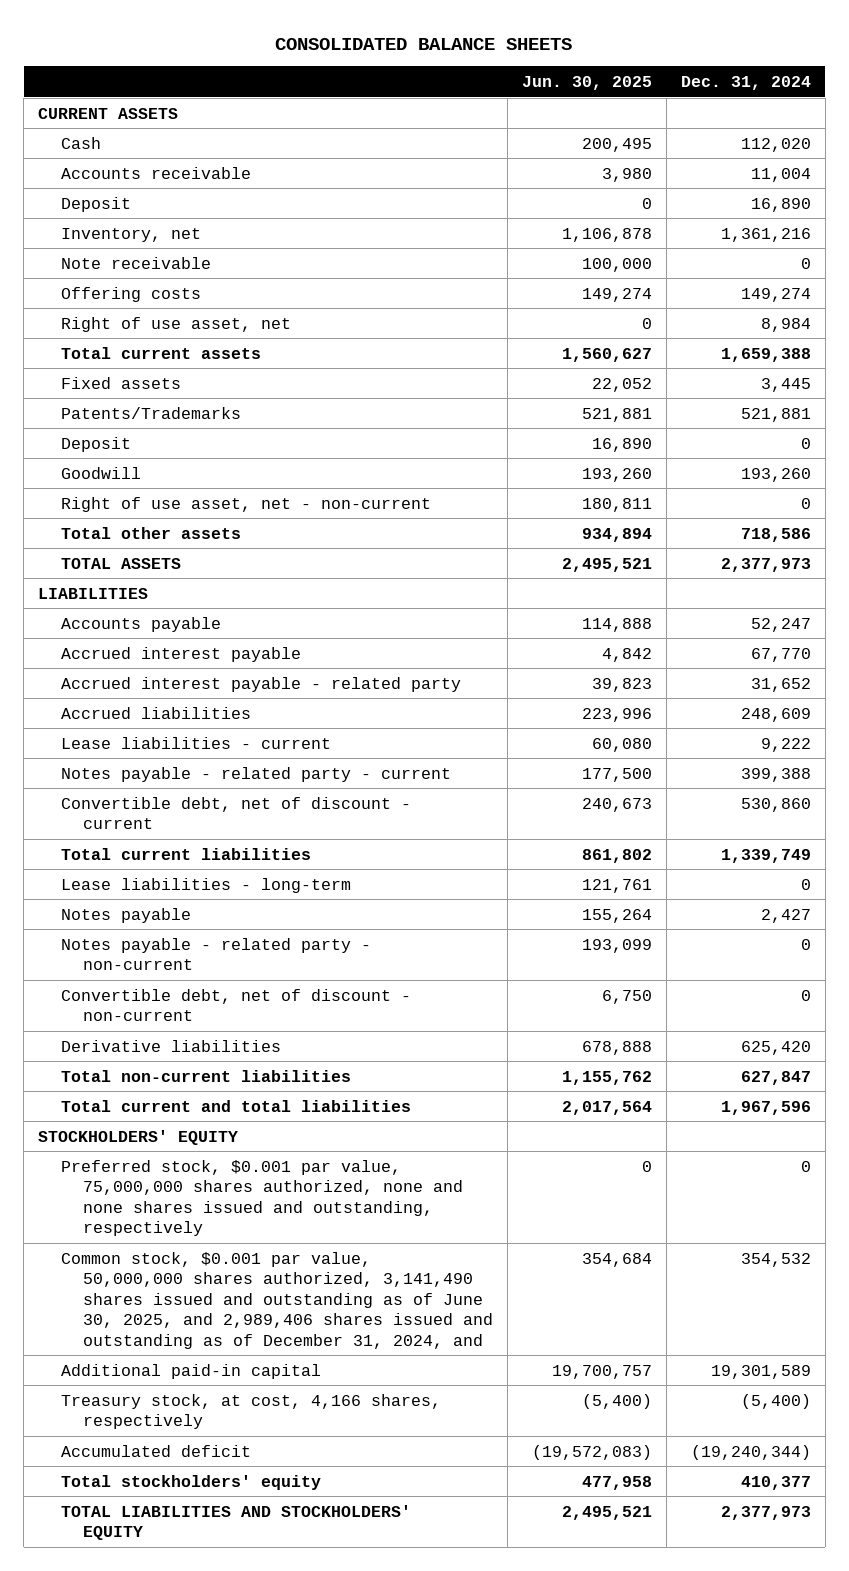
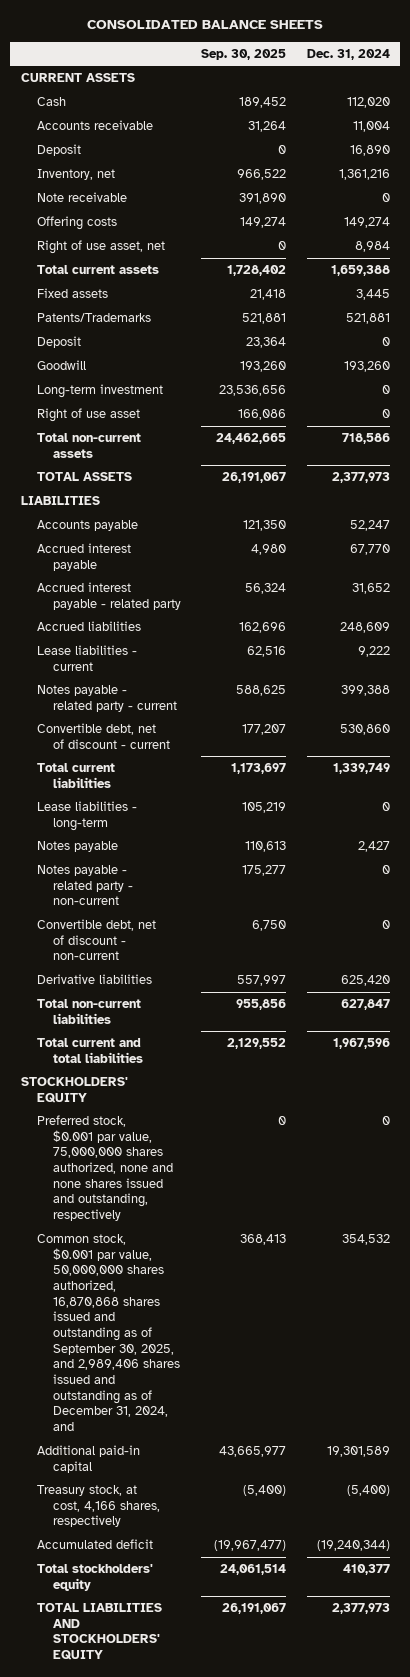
[521,76,652,91] Jun. 30, 2025 -> none
none -> [201,48,287,60] Sep. 30, 2025
none -> [36,383,163,398] Long-term investment
[60,496,431,512] Right of use asset, net - non-current -> [36,407,140,422] Right of use asset
[60,526,241,539] Total other assets -> [36,432,141,458] Total non-current assets
[60,1251,494,1349] Common stock, $0.001 par value, 50,000,000 shares authorized, 3,141,490 shares issued and outstanding as of June 30, 2025, and 2,989,406 shares issued and outstanding as of December 31, 2024, and -> [36,1233,180,1432] Common stock, $0.001 par value, 50,000,000 shares authorized, 16,870,868 shares issued and outstanding as of September 30, 2025, and 2,989,406 shares issued and outstanding as of December 31, 2024, and

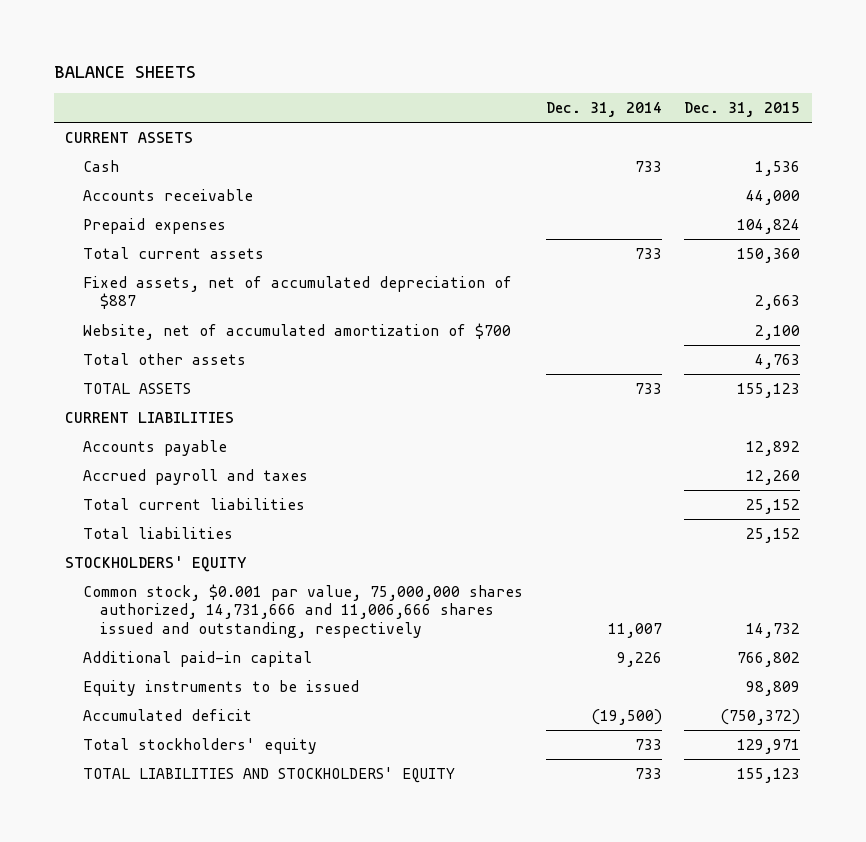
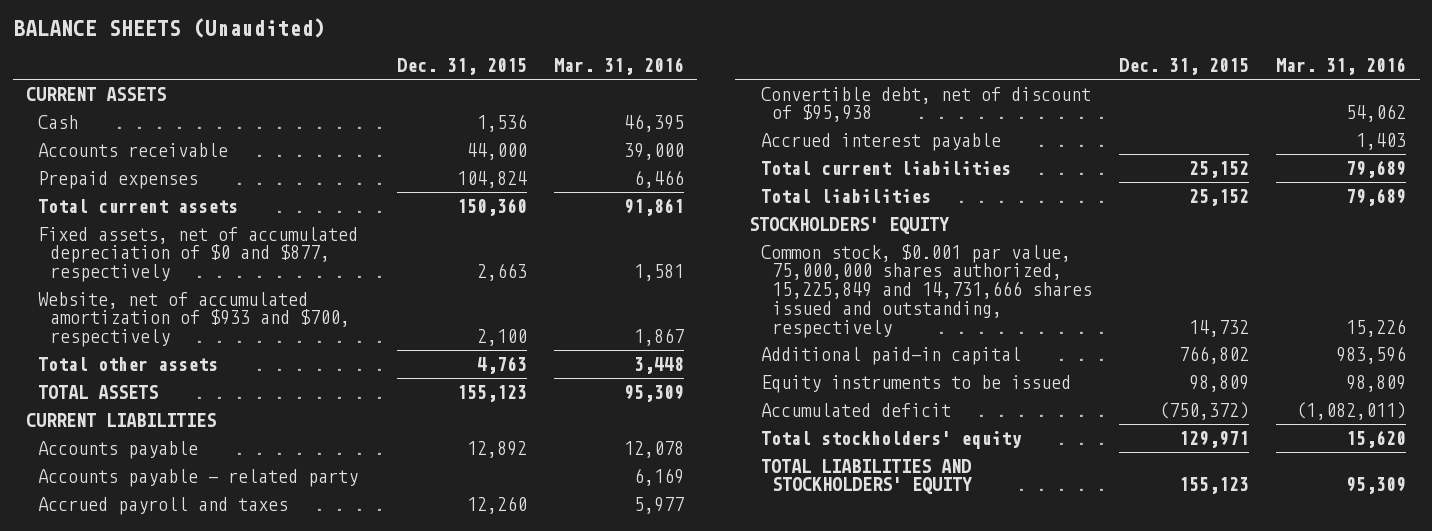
[53,65,196,78] BALANCE SHEETS -> [12,18,325,39] BALANCE SHEETS (Unaudited)
[545,102,662,118] Dec. 31, 2014 -> none
none -> [553,57,684,76] Mar. 31, 2016
[82,275,512,310] Fixed assets, net of accumulated depreciation of $887 -> [38,226,359,283] Fixed assets, net of accumulated depreciation of $0 and $877, respectively
[82,322,511,340] Website, net of accumulated amortization of $700 -> [38,291,351,348] Website, net of accumulated amortization of $933 and $700, respectively
none -> [38,468,359,487] Accounts payable - related party
none -> [760,86,1091,123] Convertible debt, net of discount of $95,938
none -> [760,132,1001,151] Accrued interest payable
[82,583,523,639] Common stock, $0.001 par value, 75,000,000 shares authorized, 14,731,666 and 11,006,666 shares issued and outstanding, respectively -> [760,243,1093,338] Common stock, $0.001 par value, 75,000,000 shares authorized, 15,225,849 and 14,731,666 shares issued and outstanding, respectively

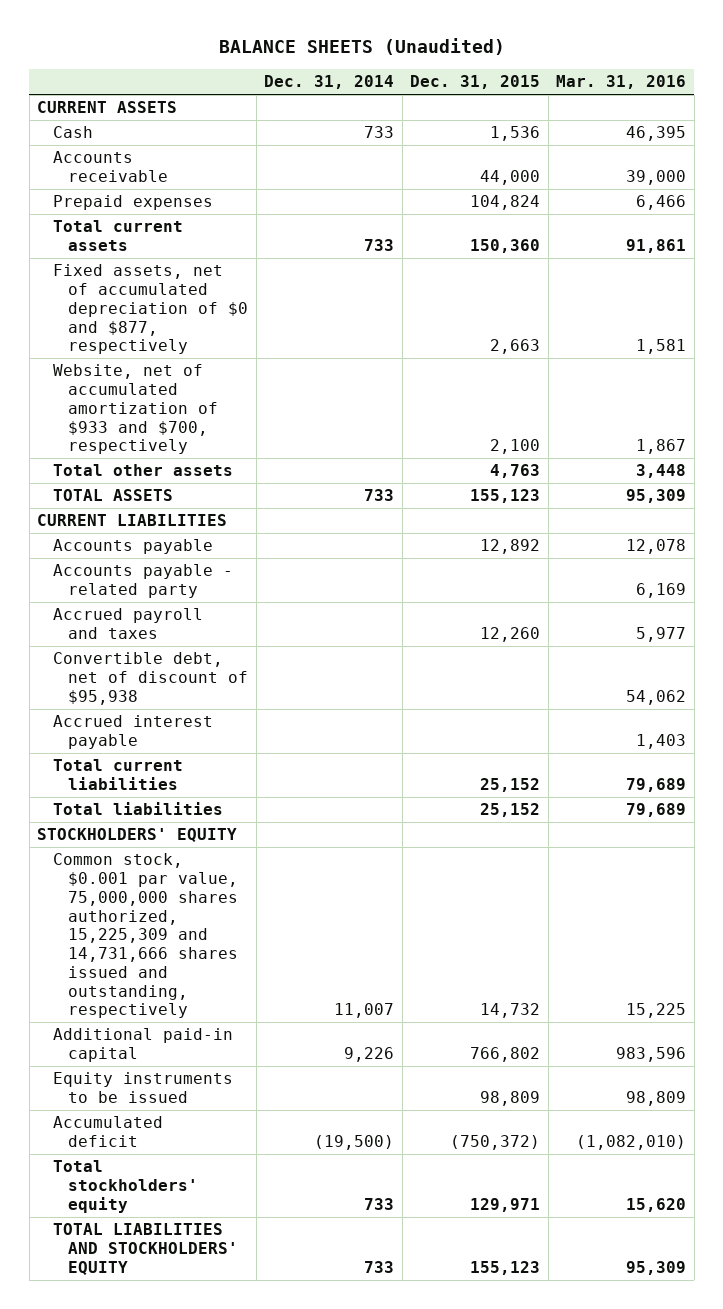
none -> [264,75,395,90] Dec. 31, 2014
[760,243,1093,338] Common stock, $0.001 par value, 75,000,000 shares authorized, 15,225,849 and 14,731,666 shares issued and outstanding, respectively -> [52,853,239,1019] Common stock, $0.001 par value, 75,000,000 shares authorized, 15,225,309 and 14,731,666 shares issued and outstanding, respectively
[1346,318,1407,337] 15,226 -> [626,1003,687,1019] 15,225
[1296,401,1407,420] (1,082,011) -> [576,1135,687,1151] (1,082,010)

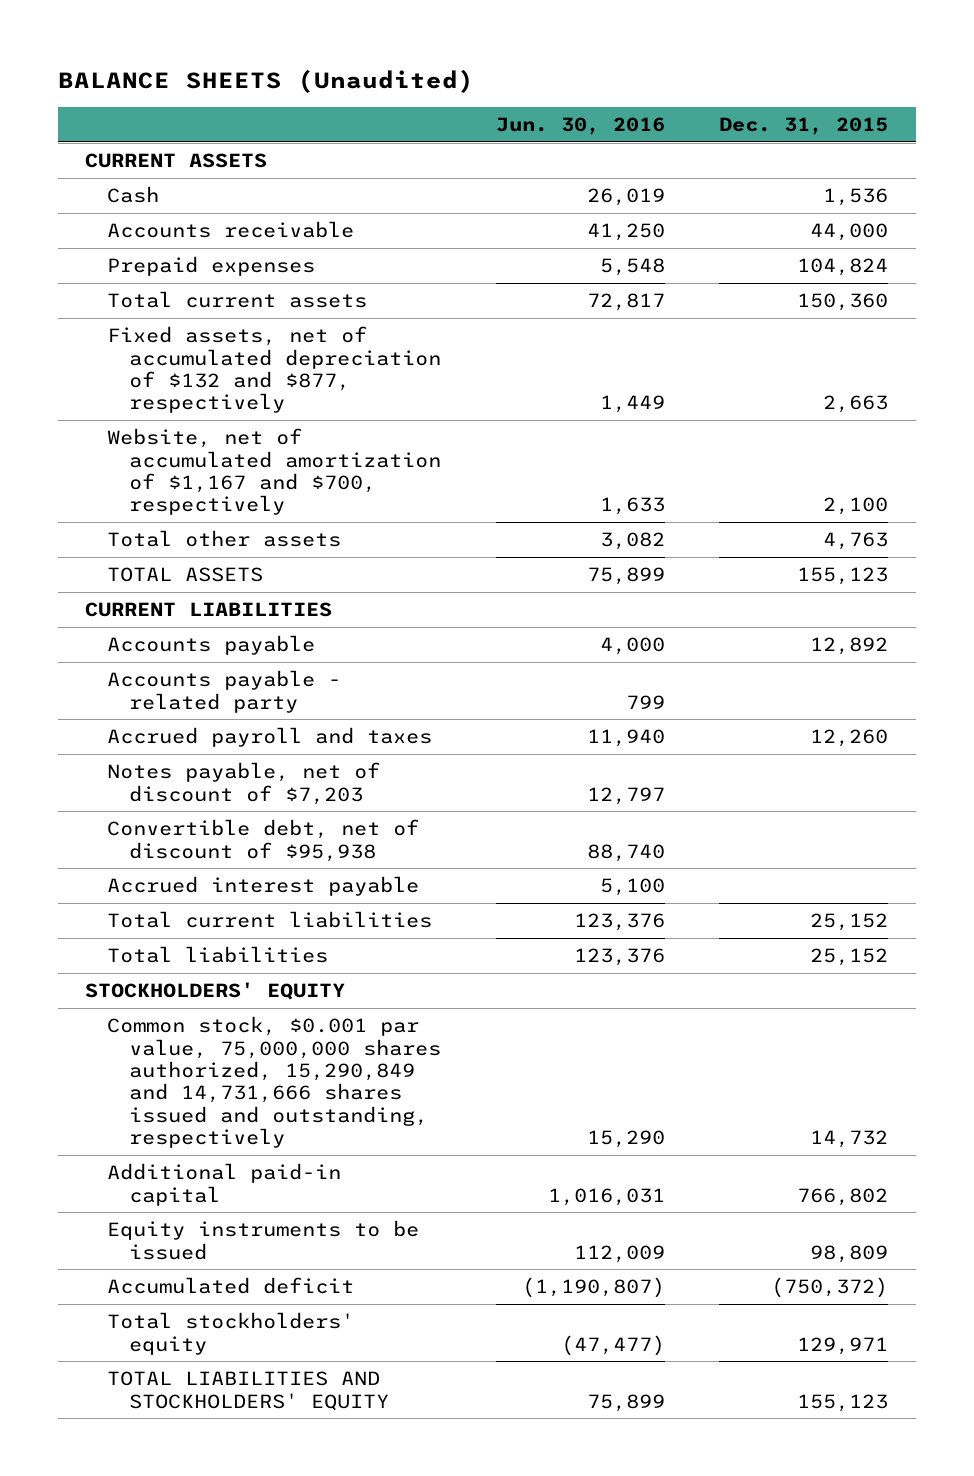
[264,75,395,90] Dec. 31, 2014 -> none
[556,75,687,90] Mar. 31, 2016 -> none
none -> [495,117,665,136] Jun. 30, 2016
[52,264,249,355] Fixed assets, net of accumulated depreciation of $0 and $877, respectively -> [107,326,442,414] Fixed assets, net of accumulated depreciation of $132 and $877, respectively
[52,364,219,455] Website, net of accumulated amortization of $933 and $700, respectively -> [107,428,442,516] Website, net of accumulated amortization of $1,167 and $700, respectively
none -> [107,762,381,805] Notes payable, net of discount of $7,203
[52,853,239,1019] Common stock, $0.001 par value, 75,000,000 shares authorized, 15,225,309 and 14,731,666 shares issued and outstanding, respectively -> [107,1016,442,1149] Common stock, $0.001 par value, 75,000,000 shares authorized, 15,290,849 and 14,731,666 shares issued and outstanding, respectively

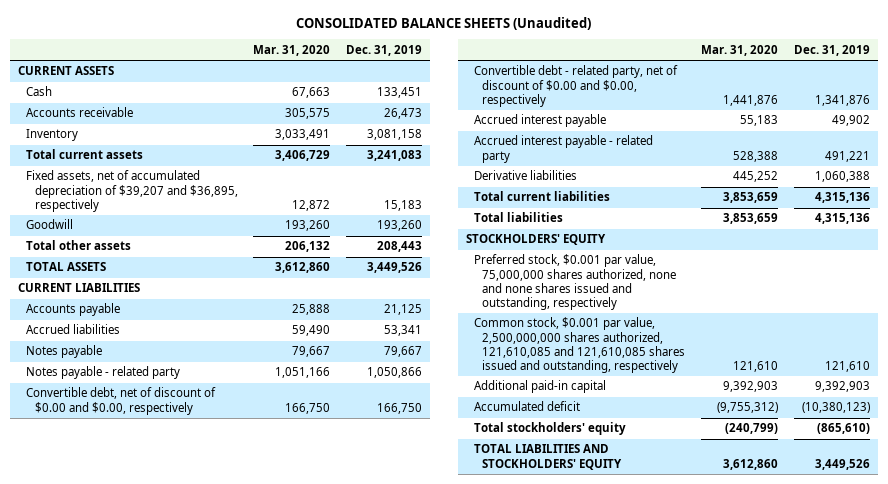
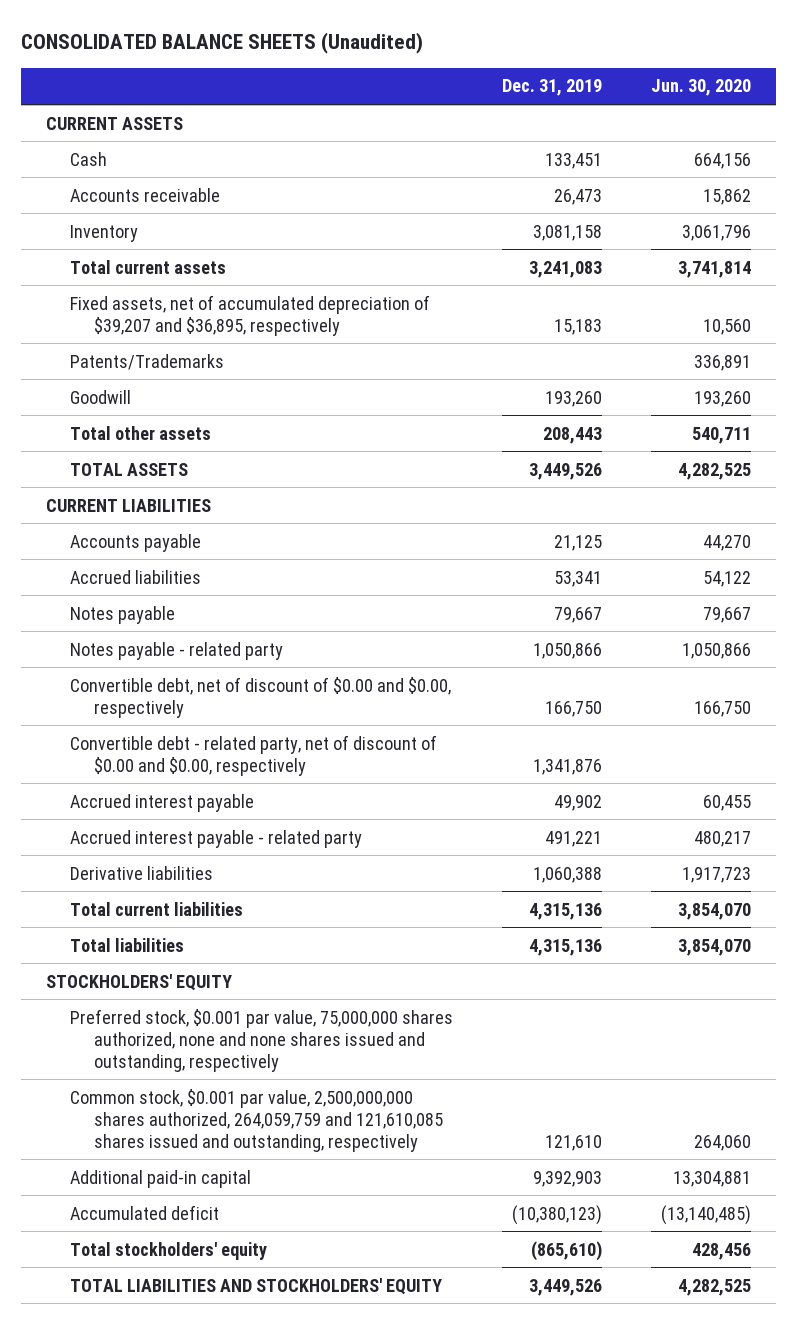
[253,44,331,56] Mar. 31, 2020 -> none
none -> [651,79,752,97] Jun. 30, 2020
none -> [70,353,225,370] Patents/Trademarks
[474,317,686,373] Common stock, $0.001 par value, 2,500,000,000 shares authorized, 121,610,085 and 121,610,085 shares issued and outstanding, respectively -> [70,1088,444,1152] Common stock, $0.001 par value, 2,500,000,000 shares authorized, 264,059,759 and 121,610,085 shares issued and outstanding, respectively

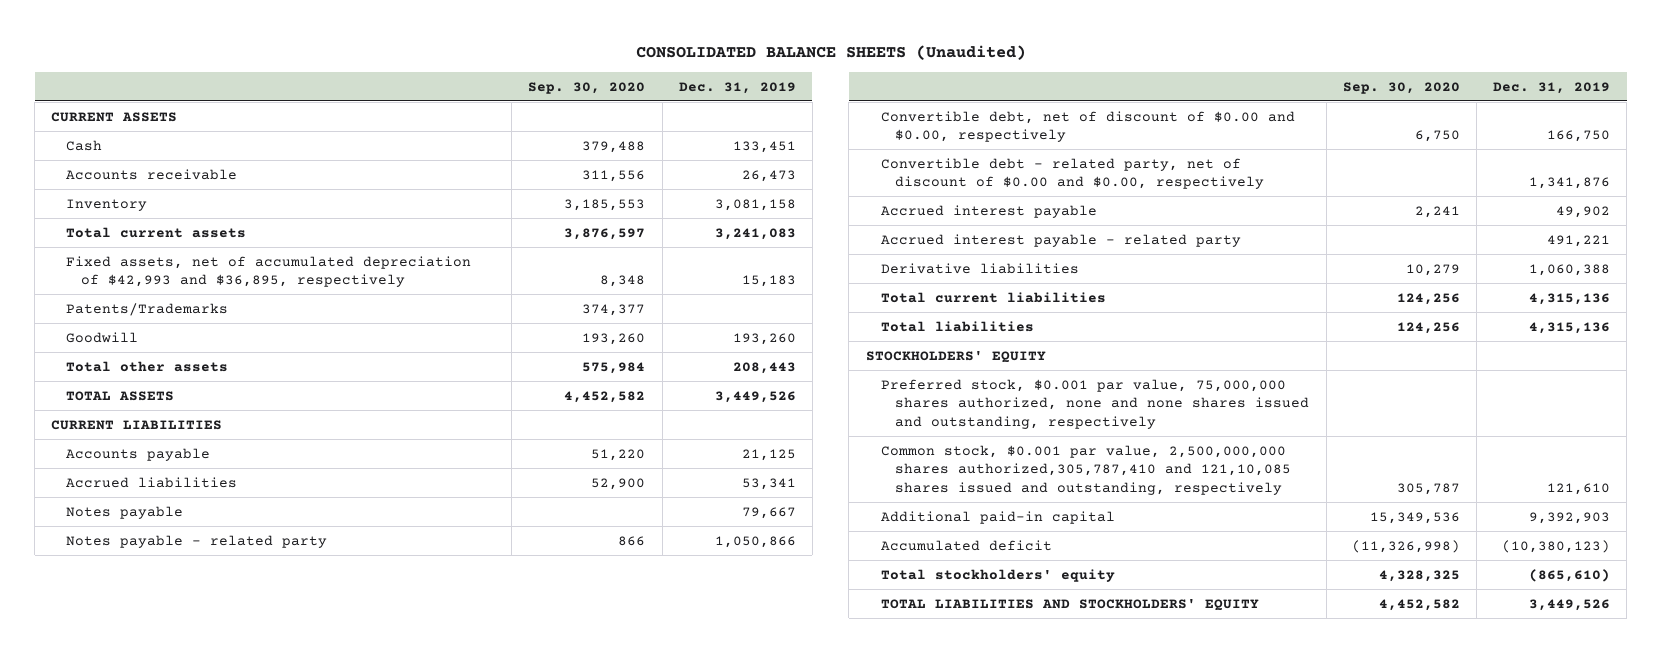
[651,79,752,97] Jun. 30, 2020 -> none
none -> [528,81,646,94] Sep. 30, 2020
[70,294,431,336] Fixed assets, net of accumulated depreciation of $39,207 and $36,895, respectively -> [66,255,472,288] Fixed assets, net of accumulated depreciation of $42,993 and $36,895, respectively
[70,1088,444,1152] Common stock, $0.001 par value, 2,500,000,000 shares authorized, 264,059,759 and 121,610,085 shares issued and outstanding, respectively -> [880,444,1292,495] Common stock, $0.001 par value, 2,500,000,000 shares authorized,305,787,410 and 121,10,085 shares issued and outstanding, respectively

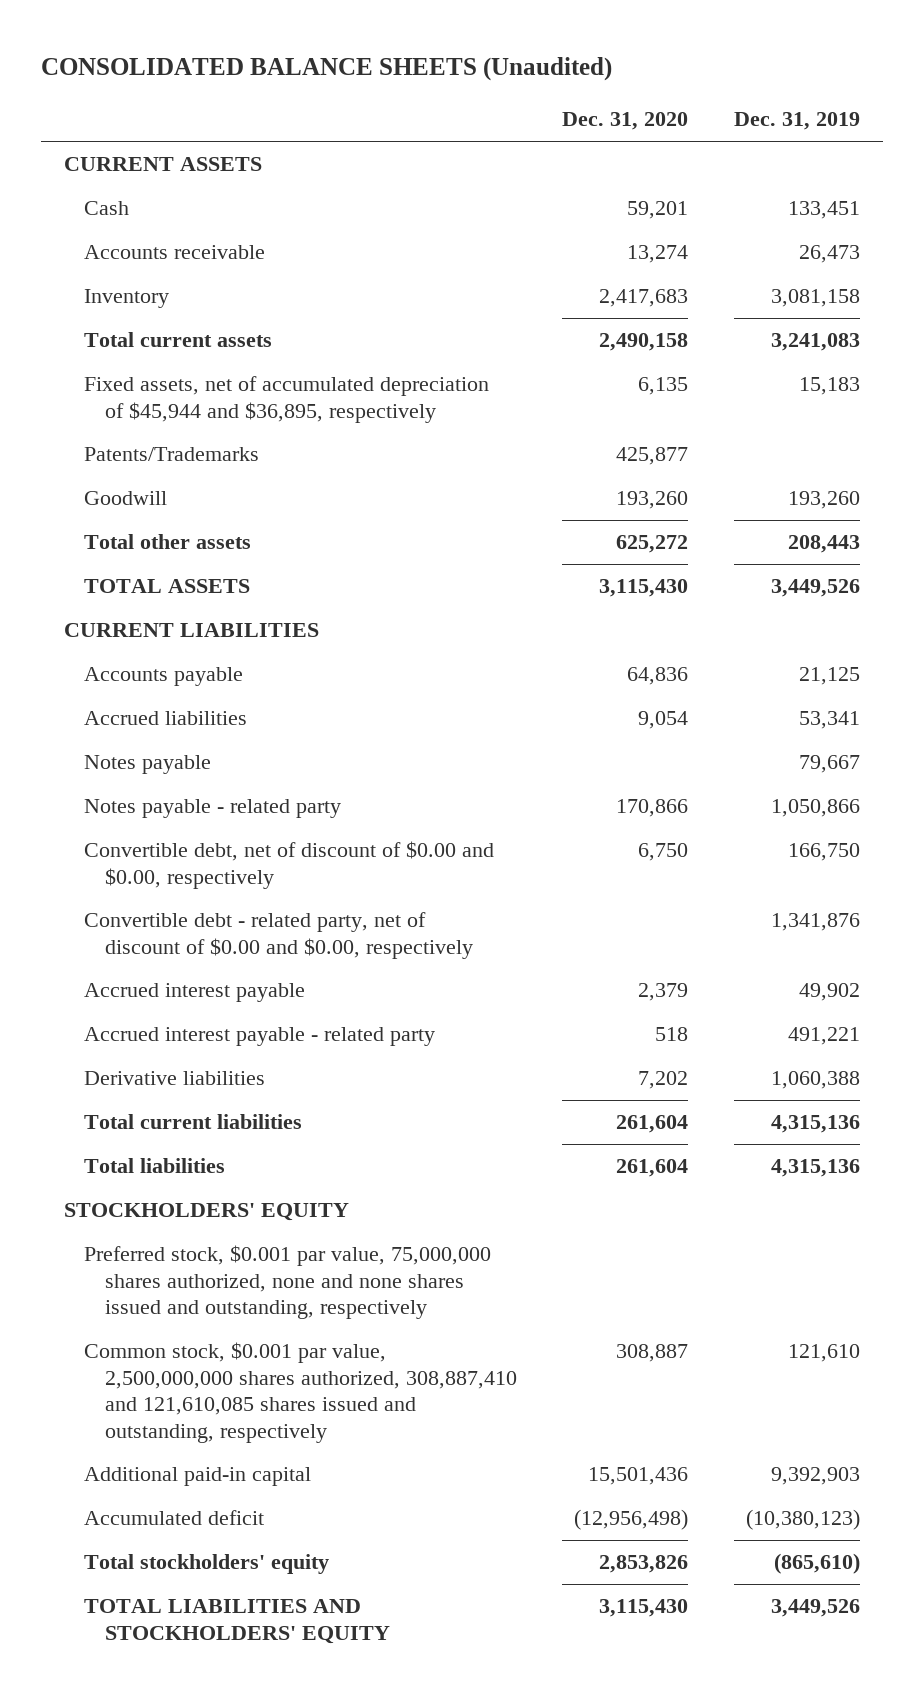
[528,81,646,94] Sep. 30, 2020 -> none
none -> [562,112,689,131] Dec. 31, 2020
[66,255,472,288] Fixed assets, net of accumulated depreciation of $42,993 and $36,895, respectively -> [84,376,490,423] Fixed assets, net of accumulated depreciation of $45,944 and $36,895, respectively
[880,444,1292,495] Common stock, $0.001 par value, 2,500,000,000 shares authorized,305,787,410 and 121,10,085 shares issued and outstanding, respectively -> [84,1342,517,1443] Common stock, $0.001 par value, 2,500,000,000 shares authorized, 308,887,410 and 121,610,085 shares issued and outstanding, respectively

